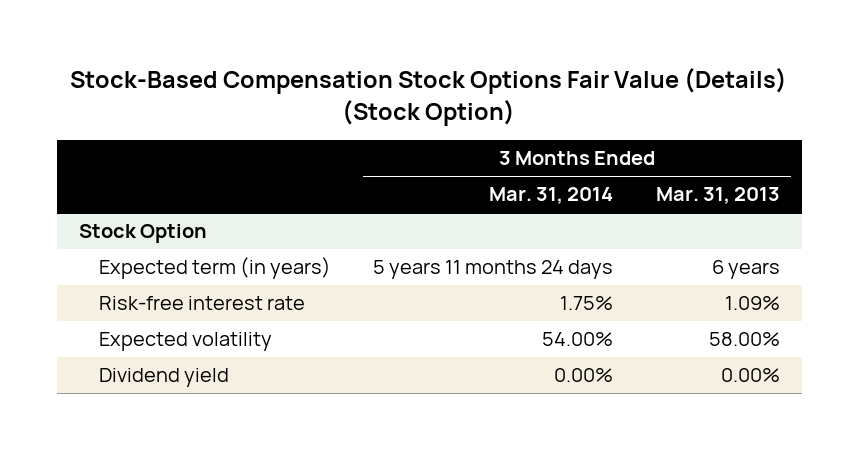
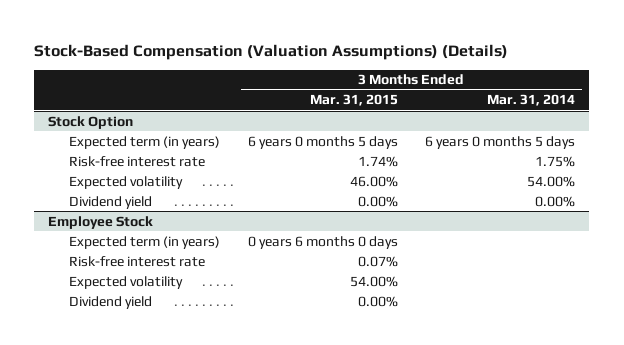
[70,68,788,126] Stock-Based Compensation Stock Options Fair Value (Details) (Stock Option) -> [34,43,509,60] Stock-Based Compensation (Valuation Assumptions) (Details)
[656,187,781,205] Mar. 31, 2013 -> none
none -> [309,94,398,107] Mar. 31, 2015
[373,260,614,280] 5 years 11 months 24 days -> [425,135,576,149] 6 years 0 months 5 days
none -> [48,215,154,229] Employee Stock
none -> [68,235,220,249] Expected term (in years)
none -> [68,255,205,267] Risk-free interest rate
none -> [68,275,183,289] Expected volatility
none -> [68,295,152,309] Dividend yield

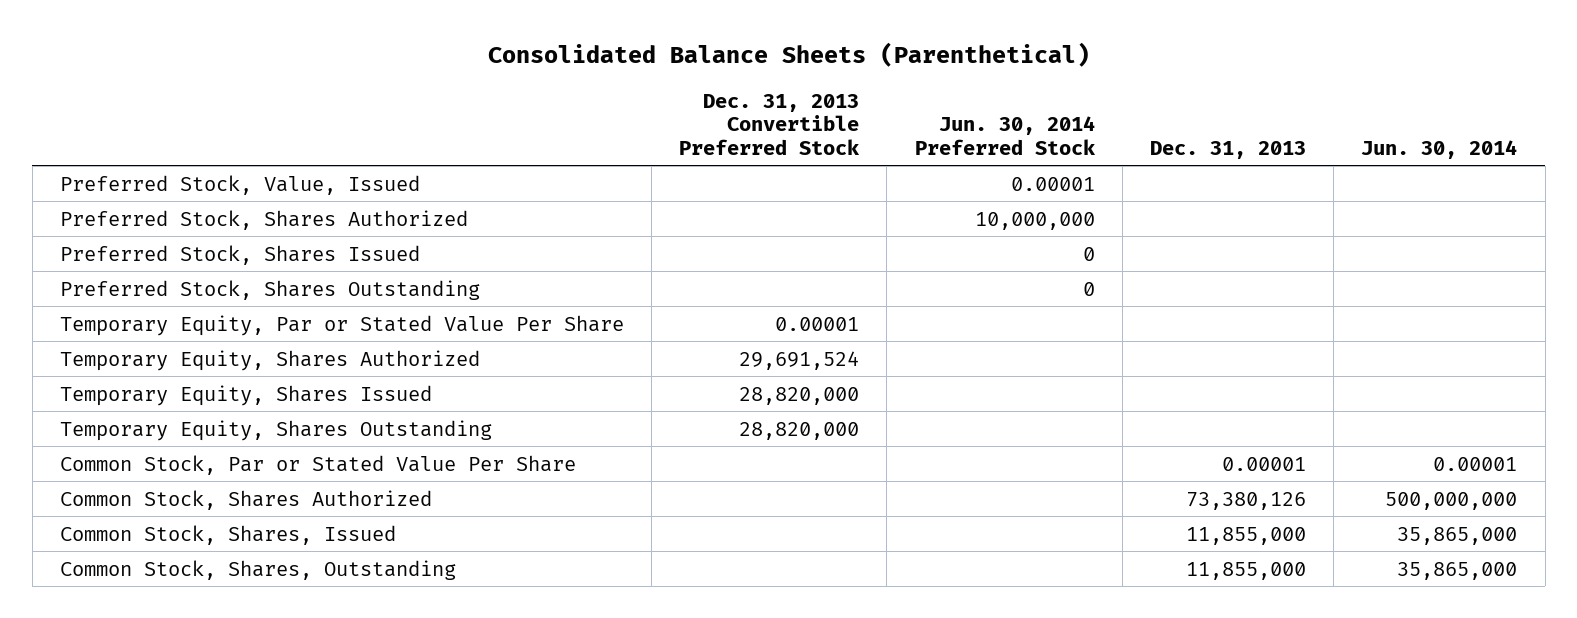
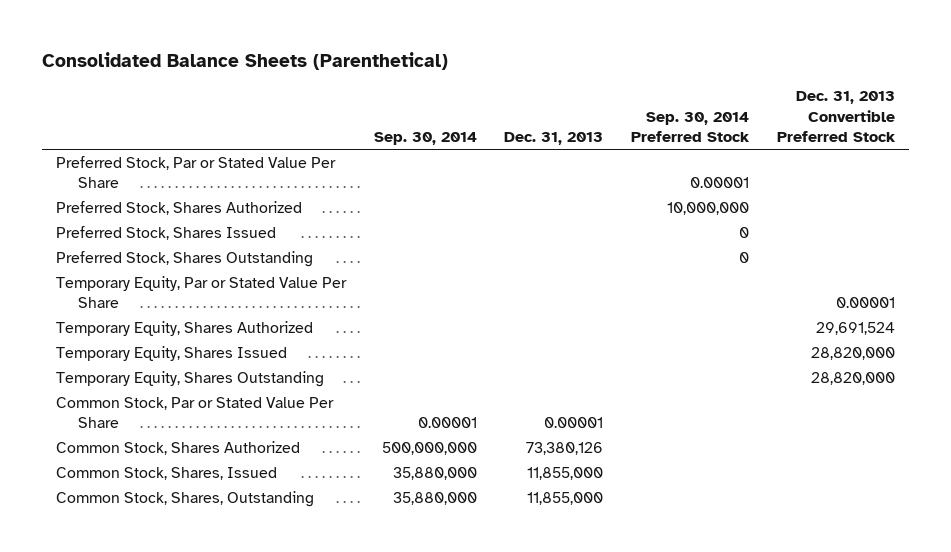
[914,116,1096,155] Jun. 30, 2014 Preferred Stock -> none
[1361,139,1518,159] Jun. 30, 2014 -> none
none -> [373,132,477,146] Sep. 30, 2014
none -> [631,111,751,143] Sep. 30, 2014 Preferred Stock
[59,174,420,195] Preferred Stock, Value, Issued -> [55,156,336,189] Preferred Stock, Par or Stated Value Per Share

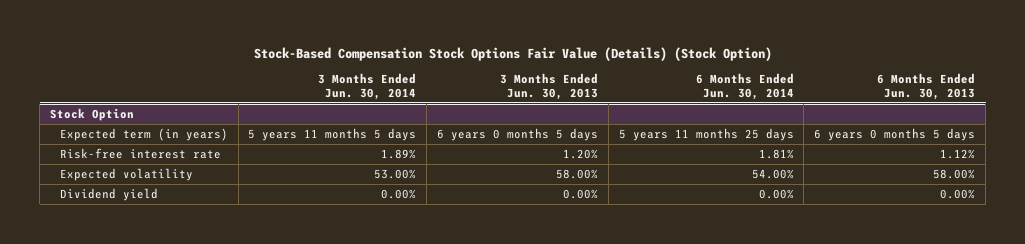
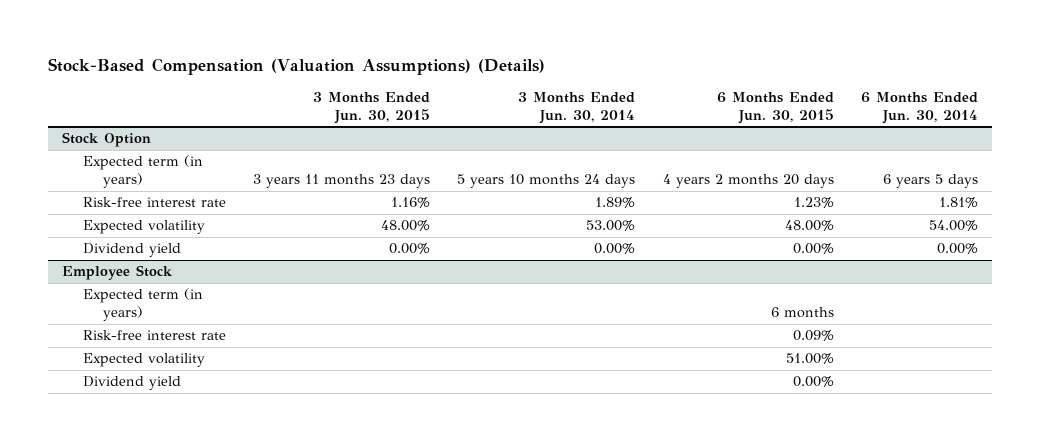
[253,46,772,61] Stock-Based Compensation Stock Options Fair Value (Details) (Stock Option) -> [48,57,546,75] Stock-Based Compensation (Valuation Assumptions) (Details)
[499,73,598,101] 3 Months Ended Jun. 30, 2013 -> none
[877,73,976,101] 6 Months Ended Jun. 30, 2013 -> none
none -> [312,92,430,124] 3 Months Ended Jun. 30, 2015
none -> [716,92,834,124] 6 Months Ended Jun. 30, 2015
[248,127,417,141] 5 years 11 months 5 days -> [457,174,636,189] 5 years 10 months 24 days
[618,127,794,141] 5 years 11 months 25 days -> [883,174,979,189] 6 years 5 days
none -> [61,265,173,281] Employee Stock
none -> [82,288,203,322] Expected term (in years)
none -> [82,330,226,341] Risk-free interest rate
none -> [82,353,205,368] Expected volatility
none -> [82,376,181,391] Dividend yield

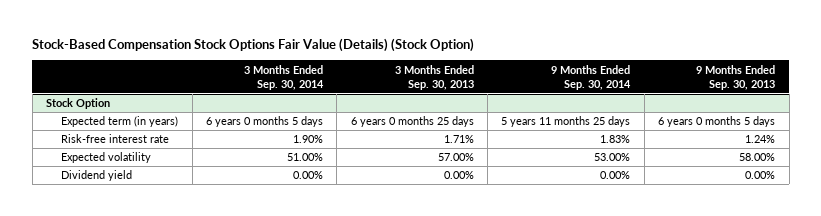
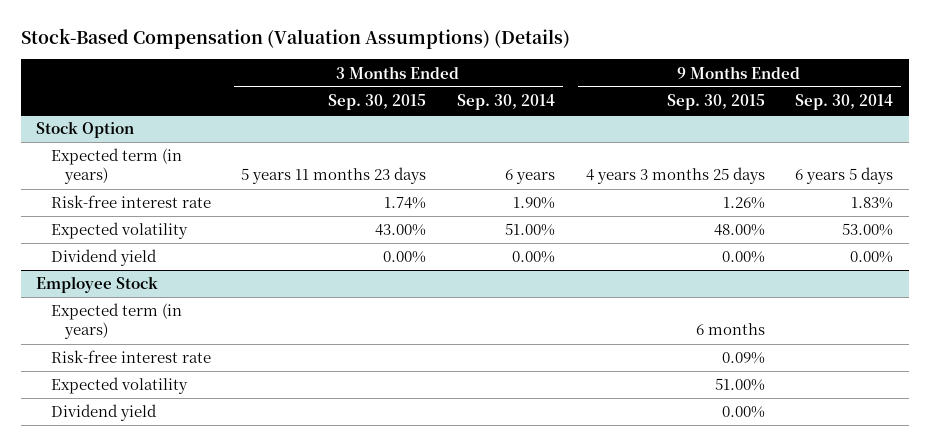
[32,38,475,53] Stock-Based Compensation Stock Options Fair Value (Details) (Stock Option) -> [20,28,570,50] Stock-Based Compensation (Valuation Assumptions) (Details)
[394,64,474,90] 3 Months Ended Sep. 30, 2013 -> none
[696,64,776,90] 9 Months Ended Sep. 30, 2013 -> none
none -> [328,94,427,111] Sep. 30, 2015
none -> [666,94,765,111] Sep. 30, 2015
[206,116,324,128] 6 years 0 months 5 days -> [504,169,555,185] 6 years
[501,116,631,128] 5 years 11 months 25 days -> [795,167,894,185] 6 years 5 days
none -> [36,276,159,294] Employee Stock
none -> [50,303,182,340] Expected term (in years)
none -> [50,350,211,364] Risk-free interest rate
none -> [50,377,188,395] Expected volatility
none -> [50,404,157,422] Dividend yield

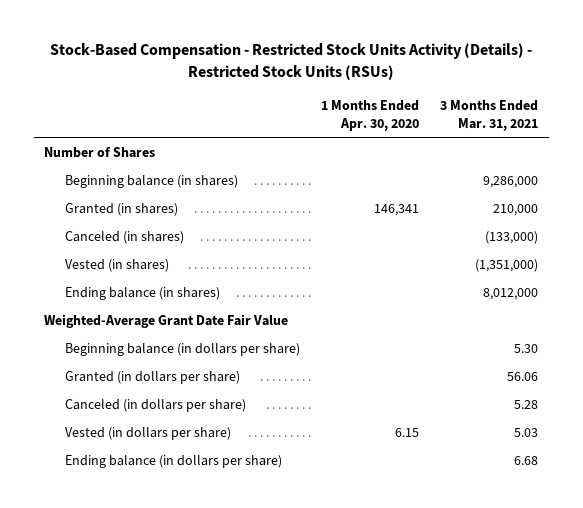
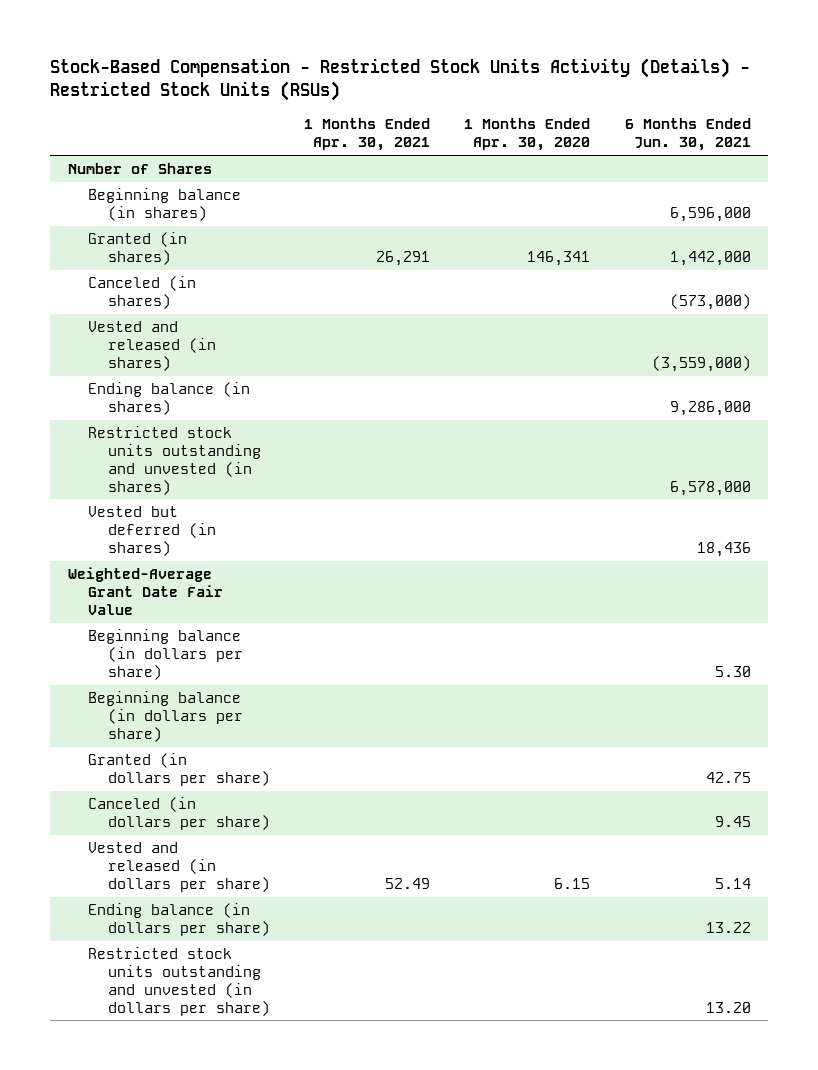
[440,99,539,131] 3 Months Ended Mar. 31, 2021 -> none
none -> [304,118,431,152] 1 Months Ended Apr. 30, 2021
none -> [624,118,751,152] 6 Months Ended Jun. 30, 2021
[65,258,170,272] Vested (in shares) -> [87,321,216,371] Vested and released (in shares)
none -> [87,426,261,495] Restricted stock units outstanding and unvested (in shares)
none -> [87,506,216,556] Vested but deferred (in shares)
none -> [87,691,243,742] Beginning balance (in dollars per share)
[65,426,232,440] Vested (in dollars per share) -> [87,842,270,892] Vested and released (in dollars per share)
none -> [87,947,270,1016] Restricted stock units outstanding and unvested (in dollars per share)

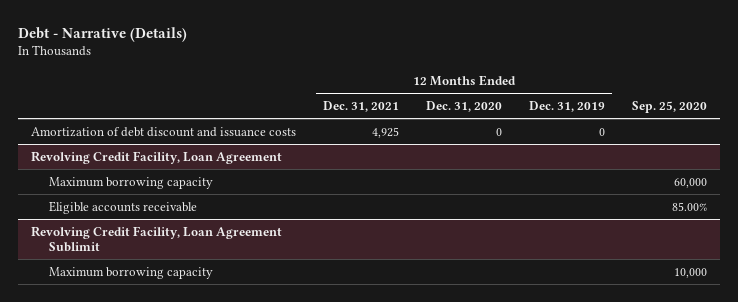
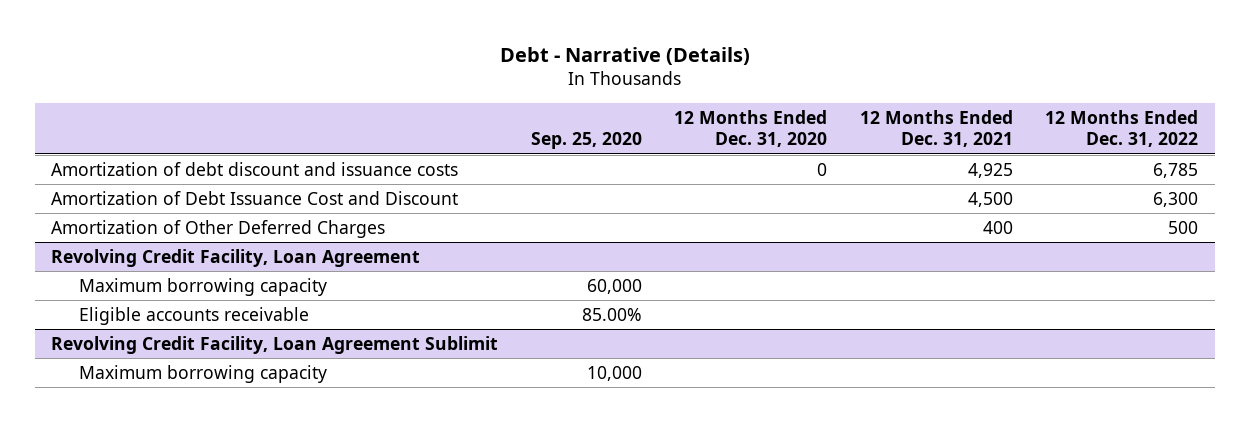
[528,100,605,112] Dec. 31, 2019 -> none
none -> [1045,109,1199,148] 12 Months Ended Dec. 31, 2022
none -> [51,190,459,205] Amortization of Debt Issuance Cost and Discount
none -> [51,219,386,238] Amortization of Other Deferred Charges

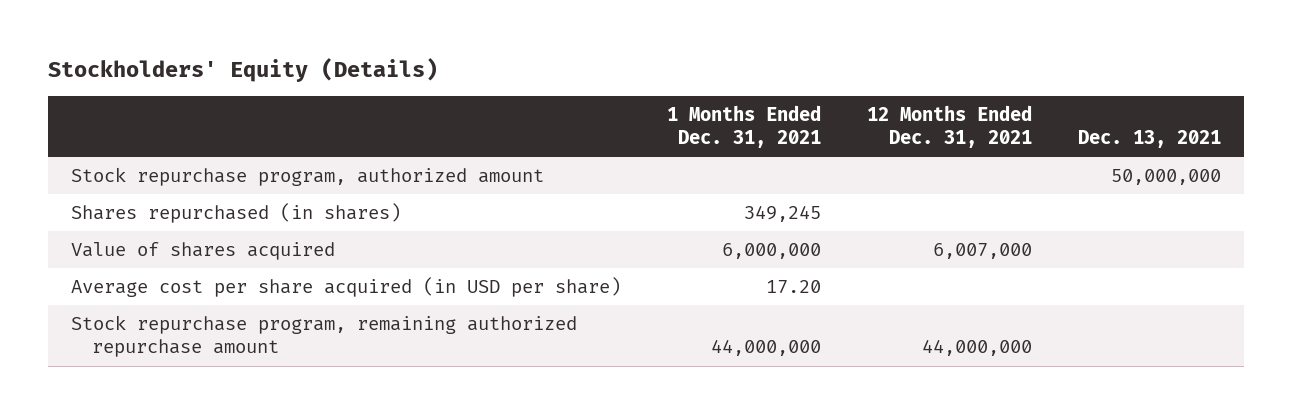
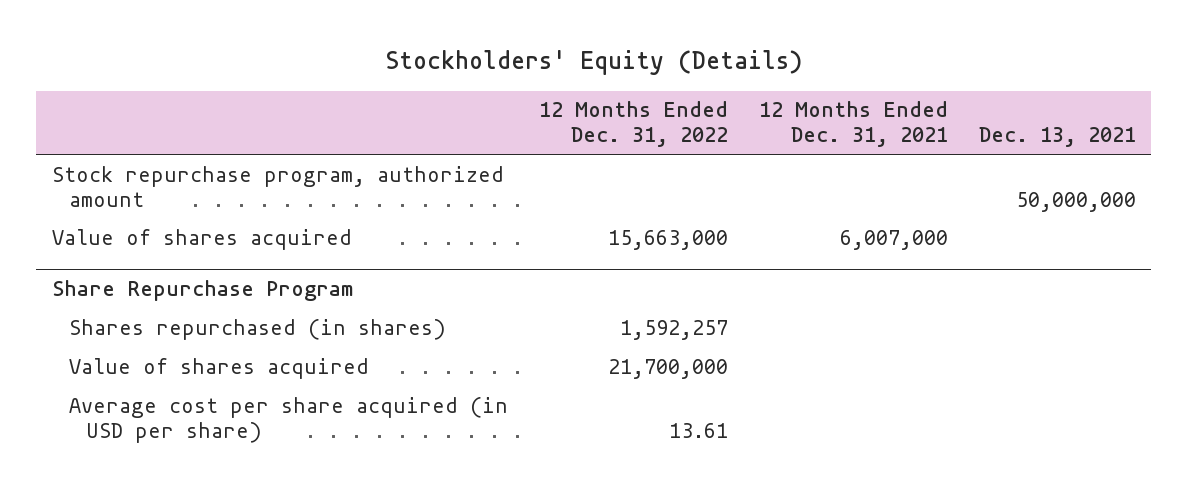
[666,105,821,149] 1 Months Ended Dec. 31, 2021 -> none
none -> [538,101,728,148] 12 Months Ended Dec. 31, 2022
[71,203,402,224] Shares repurchased (in shares) -> none
[71,277,622,298] Average cost per share acquired (in USD per share) -> none
[71,315,578,358] Stock repurchase program, remaining authorized repurchase amount -> none
none -> [51,280,353,302] Share Repurchase Program
none -> [68,318,446,340] Shares repurchased (in shares)
none -> [68,357,369,379] Value of shares acquired
none -> [68,396,508,443] Average cost per share acquired (in USD per share)

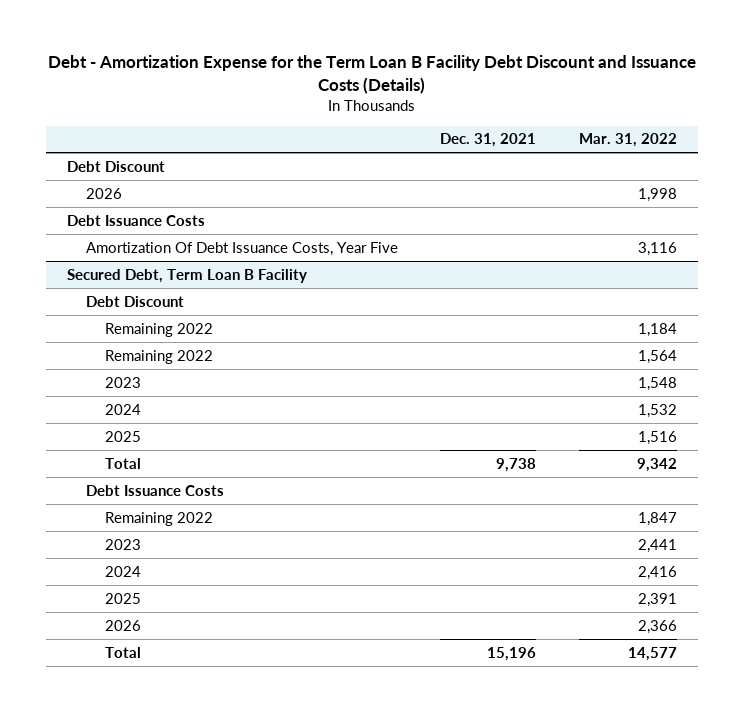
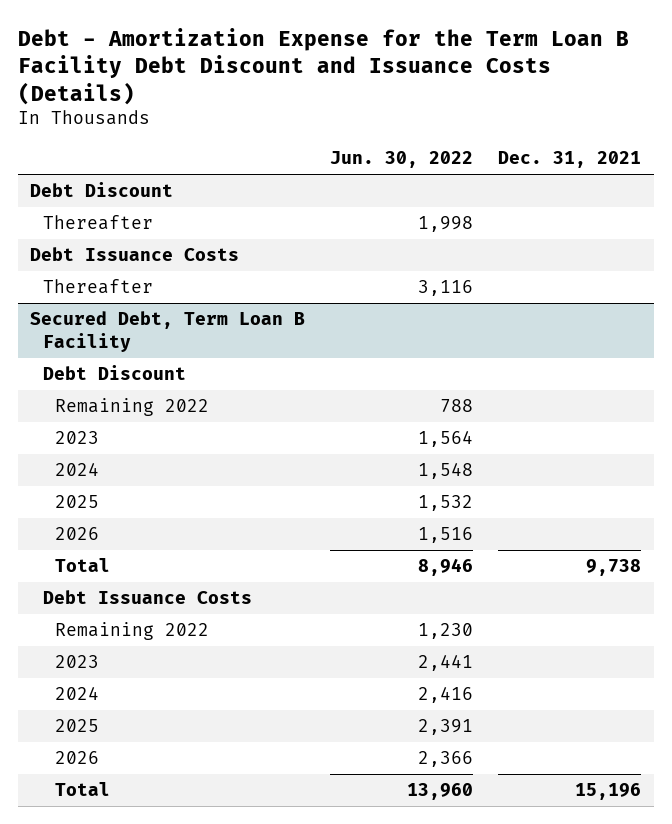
[578,133,677,148] Mar. 31, 2022 -> none
none -> [330,151,474,169] Jun. 30, 2022
[85,187,122,199] 2026 -> [42,215,153,231] Thereafter
[85,241,398,256] Amortization Of Debt Issuance Costs, Year Five -> [42,279,153,295] Thereafter
[105,349,214,364] Remaining 2022 -> none
none -> [55,527,100,541] 2026

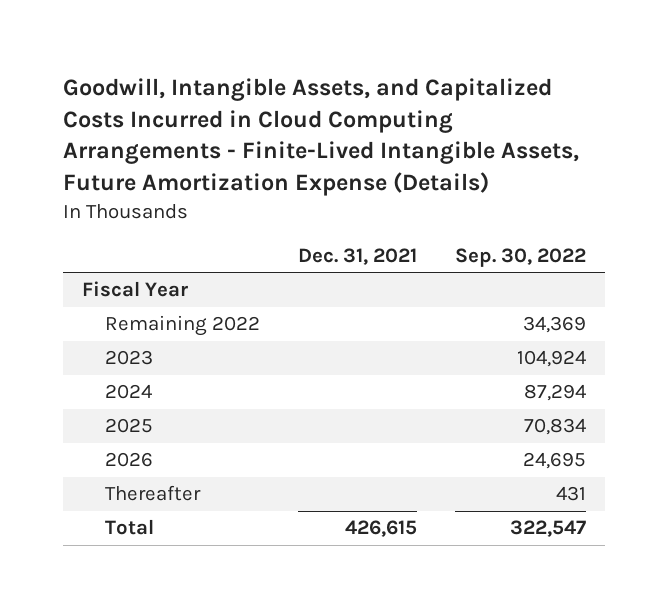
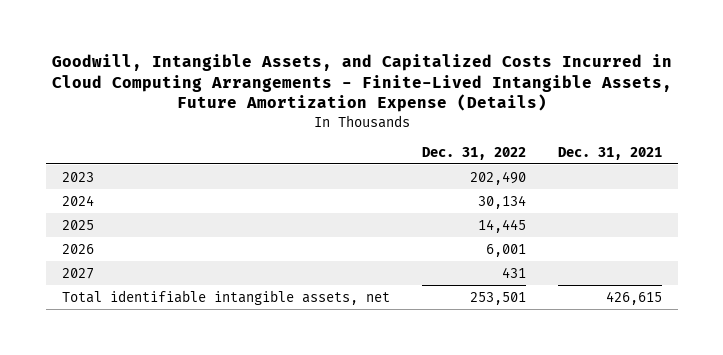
[454,247,586,267] Sep. 30, 2022 -> none
none -> [421,146,526,160] Dec. 31, 2022
[82,281,189,298] Fiscal Year -> none
[104,315,260,337] Remaining 2022 -> none
[104,485,201,502] Thereafter -> none
none -> [61,267,94,279] 2027
[104,519,154,536] Total -> [61,289,390,305] Total identifiable intangible assets, net

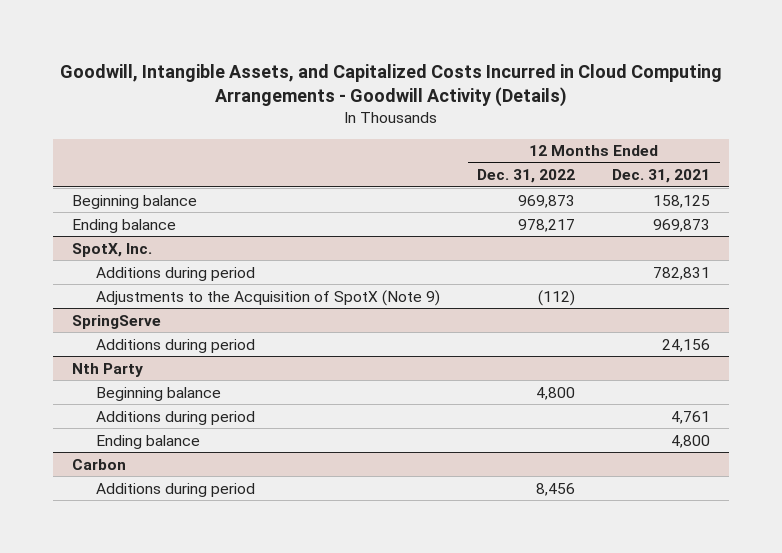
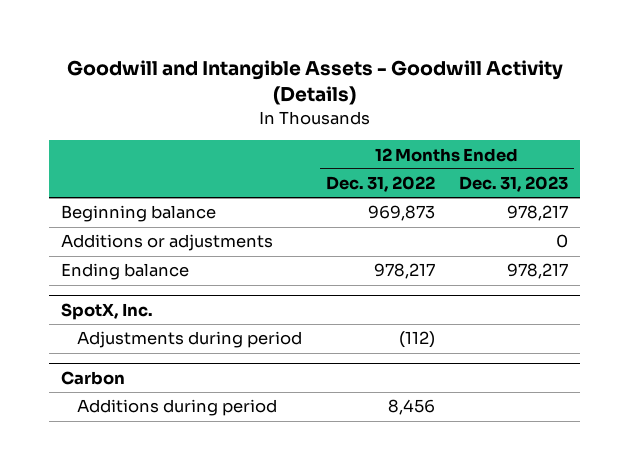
[60,63,723,107] Goodwill, Intangible Assets, and Capitalized Costs Incurred in Cloud Computing Arrangements - Goodwill Activity (Details) -> [66,60,563,106] Goodwill and Intangible Assets - Goodwill Activity (Details)
[612,169,711,184] Dec. 31, 2021 -> none
none -> [459,176,569,193] Dec. 31, 2023
none -> [61,234,274,252] Additions or adjustments
[96,266,256,281] Additions during period -> none
[71,314,161,329] SpringServe -> none
[96,338,256,353] Additions during period -> none
[71,362,143,377] Nth Party -> none
[96,386,222,401] Beginning balance -> none
[96,410,256,425] Additions during period -> none
[96,434,201,449] Ending balance -> none
[96,289,441,306] Adjustments to the Acquisition of SpotX (Note 9) -> [77,331,303,349] Adjustments during period

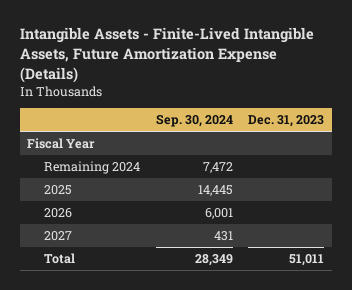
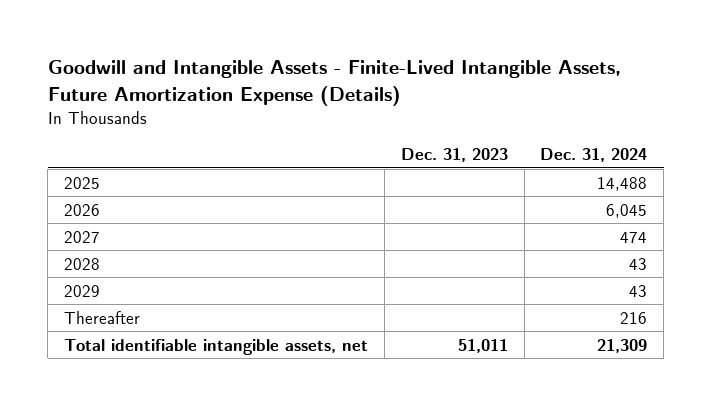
[19,27,314,83] Intangible Assets - Finite-Lived Intangible Assets, Future Amortization Expense (Details) -> [47,60,621,106] Goodwill and Intangible Assets - Finite-Lived Intangible Assets, Future Amortization Expense (Details)
[155,114,233,128] Sep. 30, 2024 -> none
none -> [540,148,648,163] Dec. 31, 2024
[27,137,96,149] Fiscal Year -> none
[44,160,141,174] Remaining 2024 -> none
none -> [64,257,101,270] 2028
none -> [64,284,101,297] 2029
none -> [64,310,141,324] Thereafter
[44,252,76,264] Total -> [64,338,369,355] Total identifiable intangible assets, net

